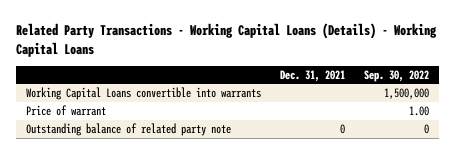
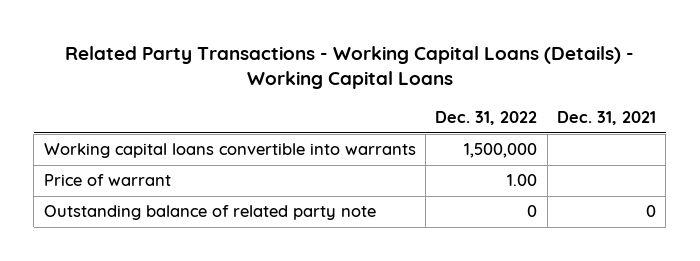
[364,69,430,82] Sep. 30, 2022 -> none
none -> [435,111,538,126] Dec. 31, 2022
[25,87,261,101] Working Capital Loans convertible into warrants -> [43,143,416,159] Working capital loans convertible into warrants

